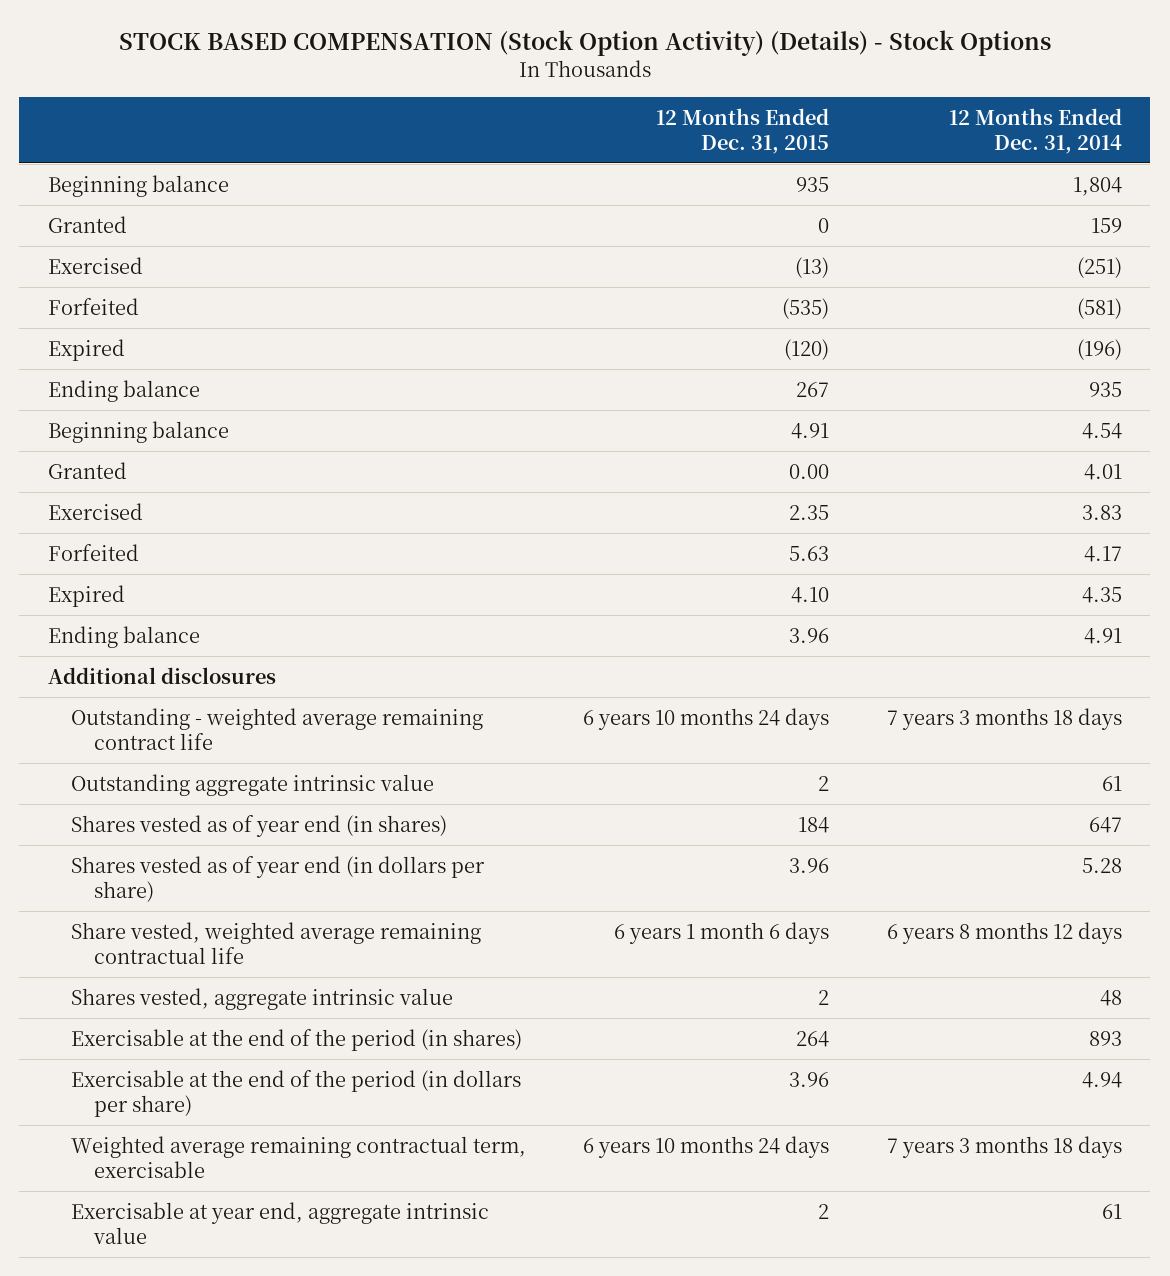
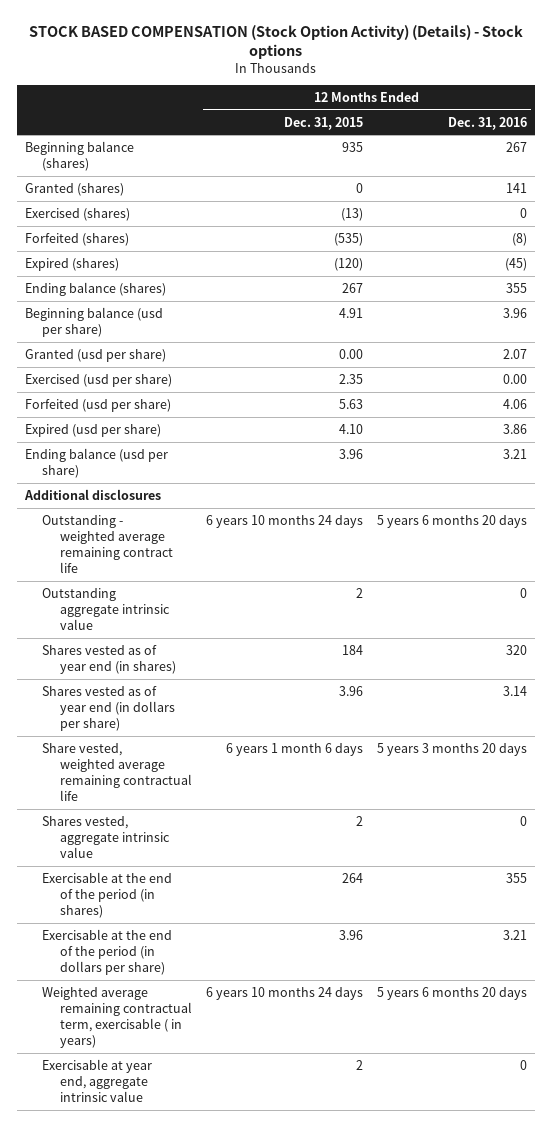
[118,30,1051,57] STOCK BASED COMPENSATION (Stock Option Activity) (Details) - Stock Options -> [28,24,523,59] STOCK BASED COMPENSATION (Stock Option Activity) (Details) - Stock options
[948,107,1122,154] 12 Months Ended Dec. 31, 2014 -> none
none -> [448,116,528,130] Dec. 31, 2016
[48,174,230,197] Beginning balance -> [24,140,134,171] Beginning balance (shares)
[48,215,128,233] Granted -> [24,182,124,196] Granted (shares)
[48,256,144,274] Exercised -> [24,207,130,221] Exercised (shares)
[48,297,140,315] Forfeited -> [24,232,129,246] Forfeited (shares)
[48,338,126,361] Expired -> [24,257,119,271] Expired (shares)
[48,379,201,402] Ending balance -> [24,281,166,296] Ending balance (shares)
[48,420,230,443] Beginning balance -> [24,306,163,337] Beginning balance (usd per share)
[48,461,128,479] Granted -> [24,348,166,362] Granted (usd per share)
[48,502,144,520] Exercised -> [24,373,172,387] Exercised (usd per share)
[48,543,140,561] Forfeited -> [24,398,171,412] Forfeited (usd per share)
[48,584,126,607] Expired -> [24,423,161,437] Expired (usd per share)
[48,625,201,648] Ending balance -> [24,447,168,478] Ending balance (usd per share)
[70,1135,526,1178] Weighted average remaining contractual term, exercisable -> [42,986,192,1049] Weighted average remaining contractual term, exercisable ( in years)

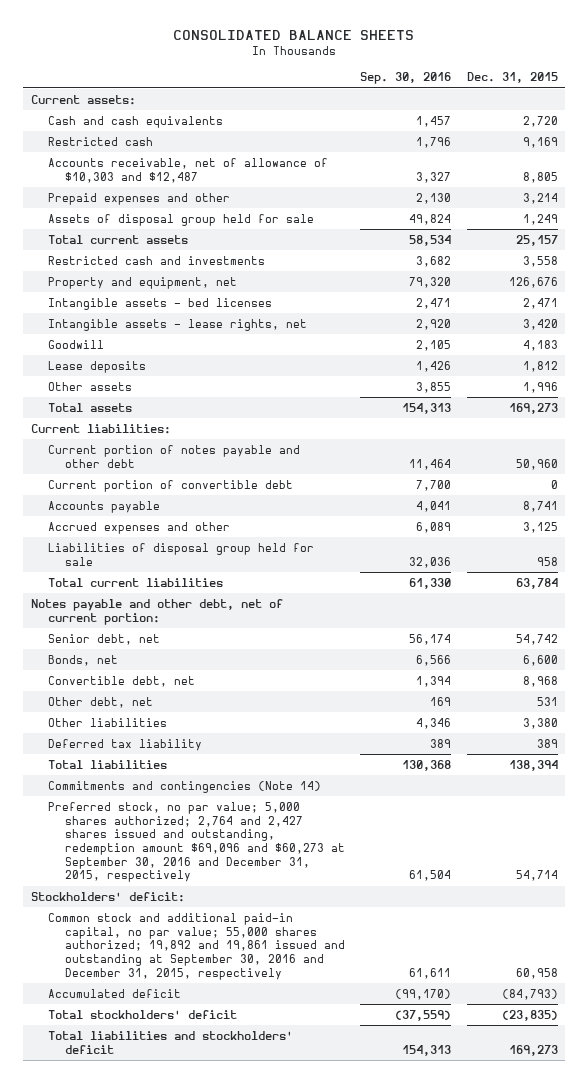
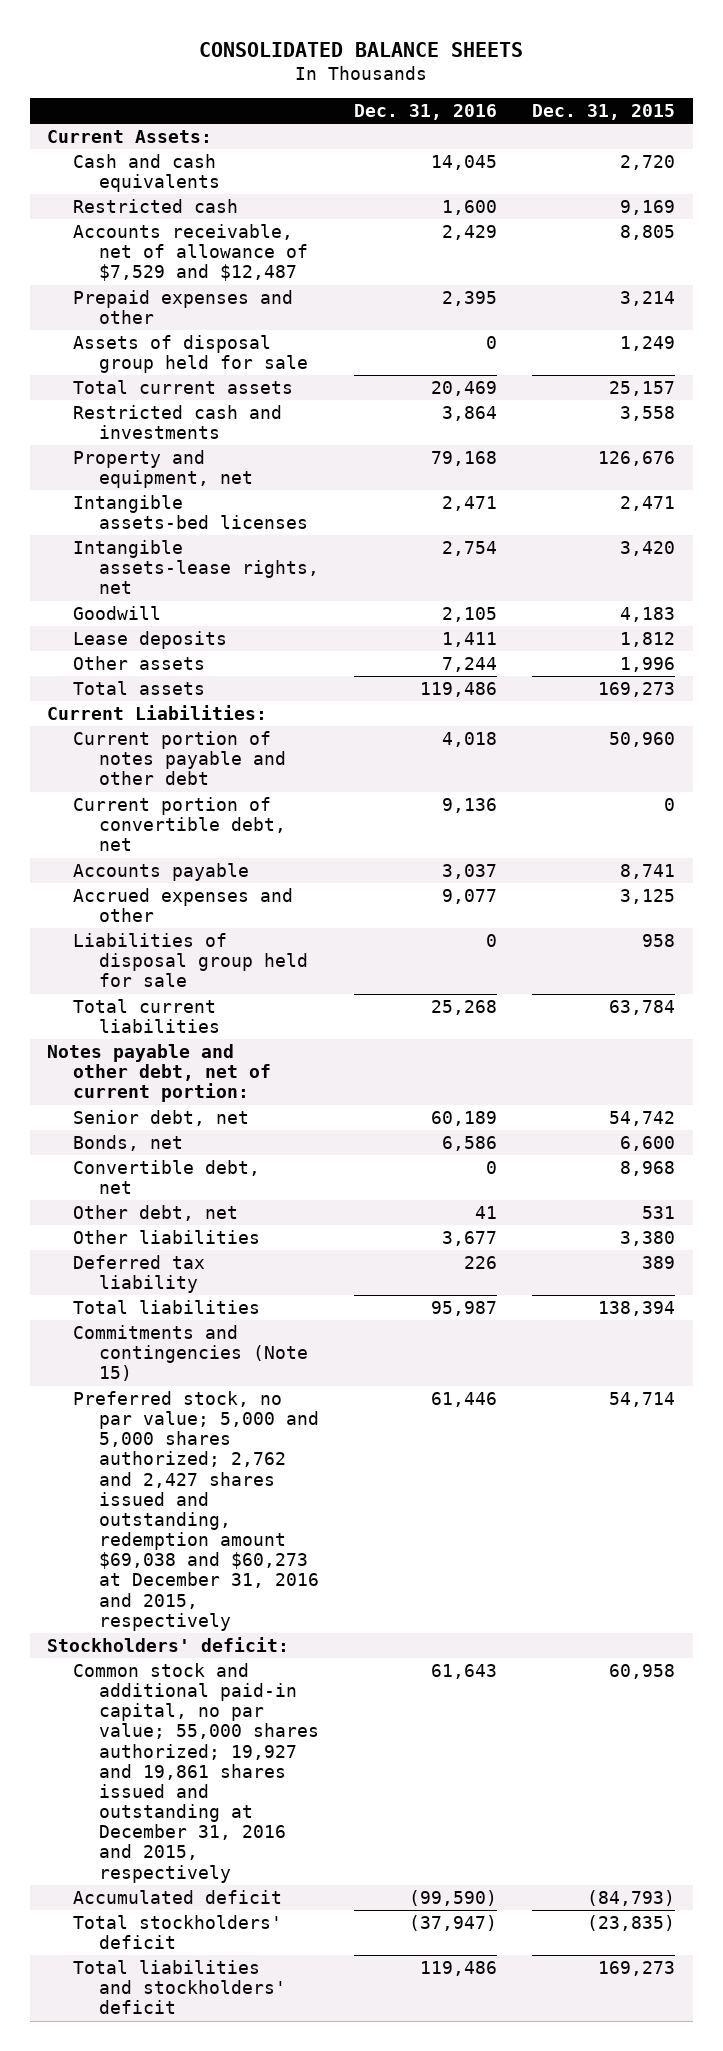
[360,72,452,85] Sep. 30, 2016 -> none
none -> [354,103,498,120] Dec. 31, 2016
[30,94,136,105] Current assets: -> [47,130,213,144] Current Assets:
[47,157,328,183] Accounts receivable, net of allowance of $10,303 and $12,487 -> [73,224,309,282] Accounts receivable, net of allowance of $7,529 and $12,487
[47,297,272,310] Intangible assets - bed licenses -> [73,495,309,530] Intangible assets-bed licenses
[47,318,307,331] Intangible assets - lease rights, net -> [73,540,320,595] Intangible assets-lease rights, net
[30,423,171,434] Current liabilities: -> [47,705,268,721] Current Liabilities:
[47,479,293,492] Current portion of convertible debt -> [73,797,287,852] Current portion of convertible debt, net
[47,780,321,793] Commitments and contingencies (Note 14) -> [73,1325,309,1382] Commitments and contingencies (Note 15)
[47,801,345,883] Preferred stock, no par value; 5,000 shares authorized; 2,764 and 2,427 shares issued and outstanding, redemption amount $69,096 and $60,273 at September 30, 2016 and December 31, 2015, respectively -> [73,1391,320,1631] Preferred stock, no par value; 5,000 and 5,000 shares authorized; 2,762 and 2,427 shares issued and outstanding, redemption amount $69,038 and $60,273 at December 31, 2016 and 2015, respectively
[47,912,345,980] Common stock and additional paid-in capital, no par value; 55,000 shares authorized; 19,892 and 19,861 issued and outstanding at September 30, 2016 and December 31, 2015, respectively -> [73,1663,320,1883] Common stock and additional paid-in capital, no par value; 55,000 shares authorized; 19,927 and 19,861 shares issued and outstanding at December 31, 2016 and 2015, respectively

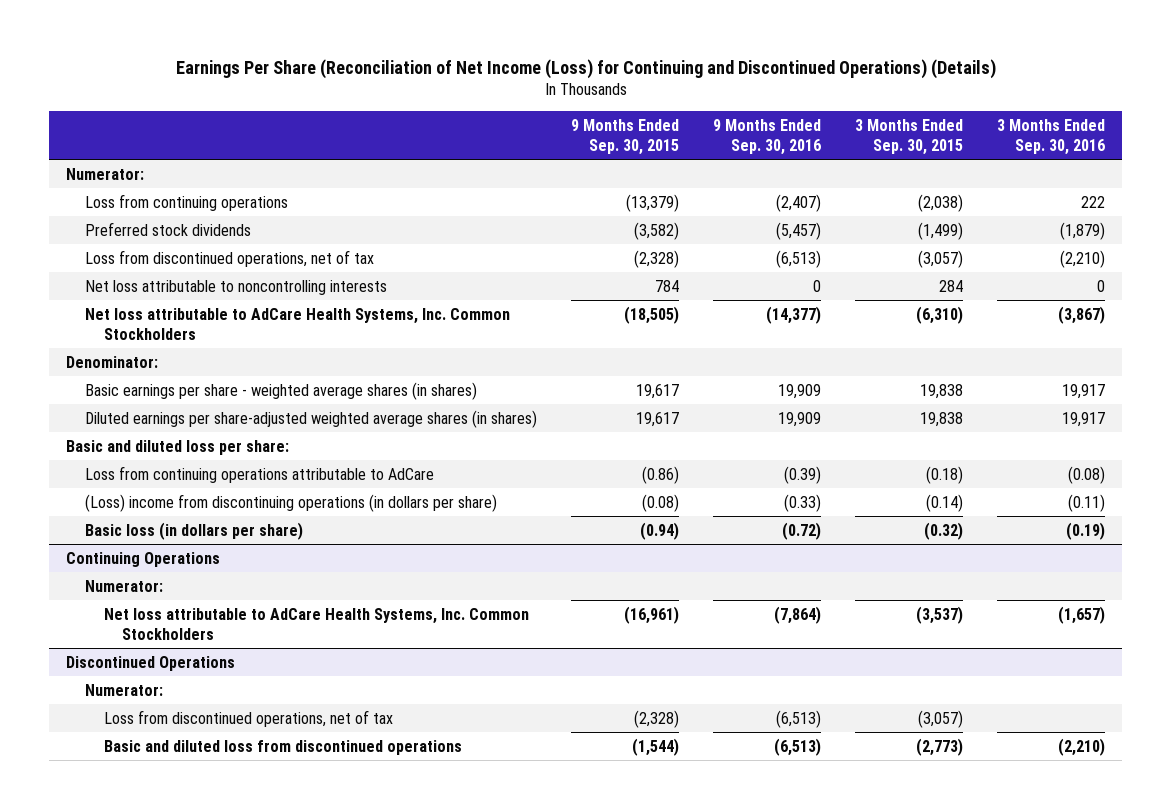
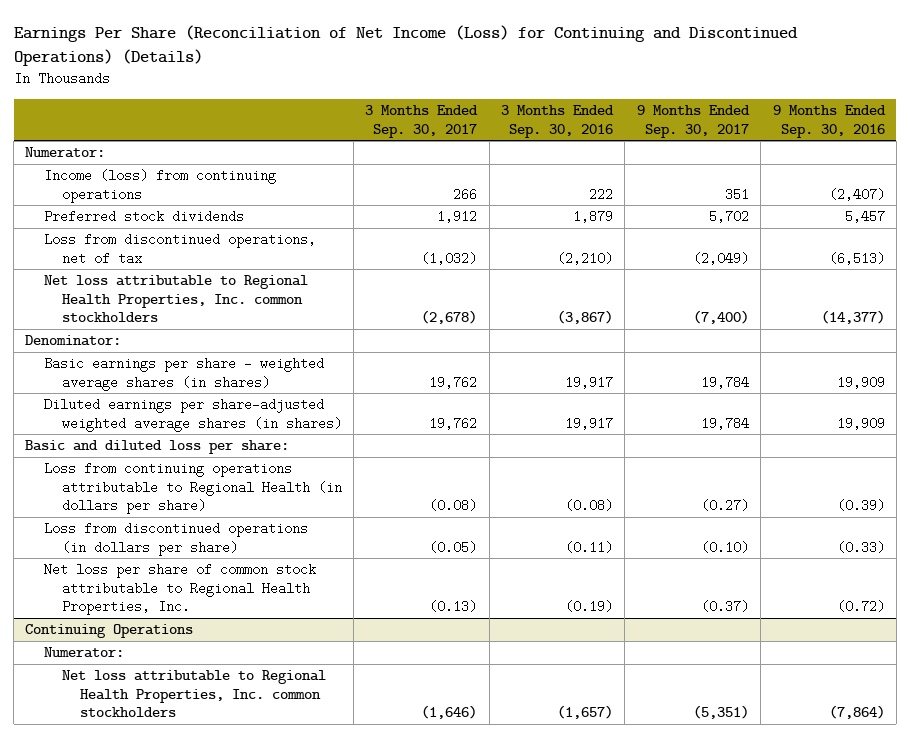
[571,118,680,155] 9 Months Ended Sep. 30, 2015 -> none
[855,118,964,155] 3 Months Ended Sep. 30, 2015 -> none
none -> [365,105,479,138] 3 Months Ended Sep. 30, 2017
none -> [636,105,750,138] 9 Months Ended Sep. 30, 2017
[84,193,288,211] Loss from continuing operations -> [43,169,276,203] Income (loss) from continuing operations
[776,221,822,240] (5,457) -> [844,210,885,224] 5,457
[1060,221,1106,240] (1,879) -> [573,210,614,224] 1,879
[84,279,387,295] Net loss attributable to noncontrolling interests -> none
[84,307,510,340] Net loss attributable to AdCare Health Systems, Inc. Common Stockholders -> [43,275,308,322] Net loss attributable to Regional Health Properties, Inc. common stockholders
[84,465,434,483] Loss from continuing operations attributable to AdCare -> [43,462,342,514] Loss from continuing operations attributable to Regional Health (in dollars per share)
[84,493,497,512] (Loss) income from discontinuing operations (in dollars per share) -> [43,522,308,556] Loss from discontinued operations (in dollars per share)
[84,521,303,540] Basic loss (in dollars per share) -> [43,563,316,615] Net loss per share of common stock attributable to Regional Health Properties, Inc.
[66,655,236,671] Discontinued Operations -> none
[84,683,163,696] Numerator: -> none
[103,709,393,727] Loss from discontinued operations, net of tax -> none
[103,739,462,755] Basic and diluted loss from discontinued operations -> none
[103,607,529,640] Net loss attributable to AdCare Health Systems, Inc. Common Stockholders -> [61,670,326,717] Net loss attributable to Regional Health Properties, Inc. common stockholders

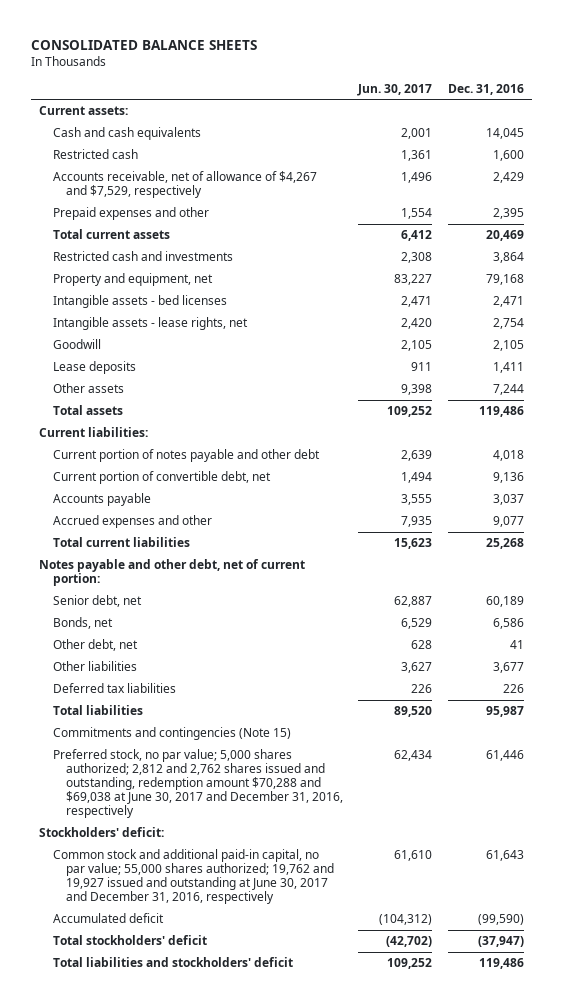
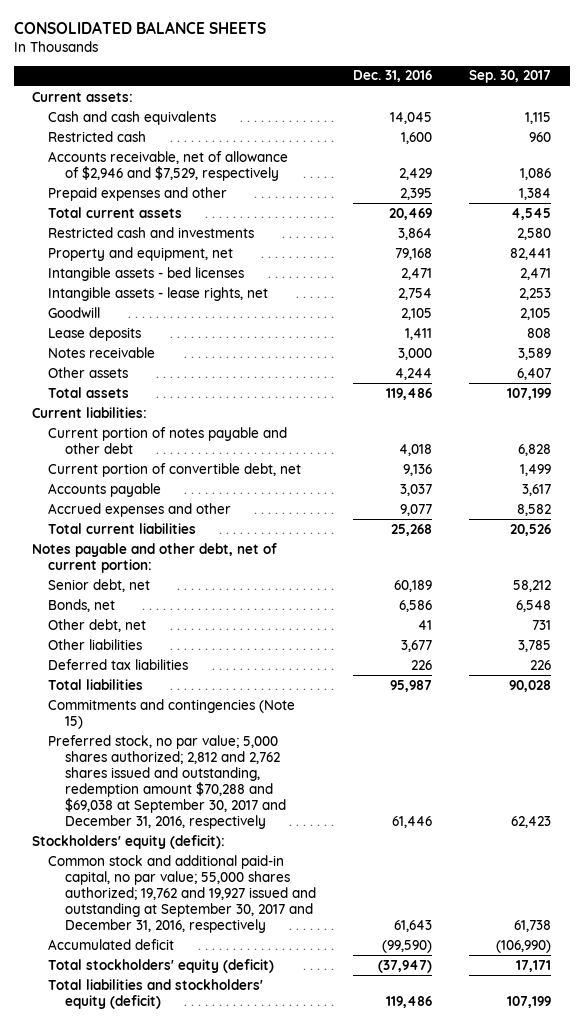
[357,83,433,96] Jun. 30, 2017 -> none
none -> [469,70,552,84] Sep. 30, 2017
[52,171,317,199] Accounts receivable, net of allowance of $4,267 and $7,529, respectively -> [48,150,289,181] Accounts receivable, net of allowance of $2,946 and $7,529, respectively
none -> [48,346,156,358] Notes receivable
[492,384,524,396] 7,244 -> [395,367,433,380] 4,244
[52,749,343,819] Preferred stock, no par value; 5,000 shares authorized; 2,812 and 2,762 shares issued and outstanding, redemption amount $70,288 and $69,038 at June 30, 2017 and December 31, 2016, respectively -> [48,734,286,829] Preferred stock, no par value; 5,000 shares authorized; 2,812 and 2,762 shares issued and outstanding, redemption amount $70,288 and $69,038 at September 30, 2017 and December 31, 2016, respectively
[39,827,165,838] Stockholders' deficit: -> [32,834,226,849] Stockholders' equity (deficit):
[52,849,334,905] Common stock and additional paid-in capital, no par value; 55,000 shares authorized; 19,762 and 19,927 issued and outstanding at June 30, 2017 and December 31, 2016, respectively -> [48,854,316,933] Common stock and additional paid-in capital, no par value; 55,000 shares authorized; 19,762 and 19,927 issued and outstanding at September 30, 2017 and December 31, 2016, respectively
[52,935,207,946] Total stockholders' deficit -> [48,958,275,973] Total stockholders' equity (deficit)
[52,957,293,968] Total liabilities and stockholders' deficit -> [48,978,264,1009] Total liabilities and stockholders' equity (deficit)

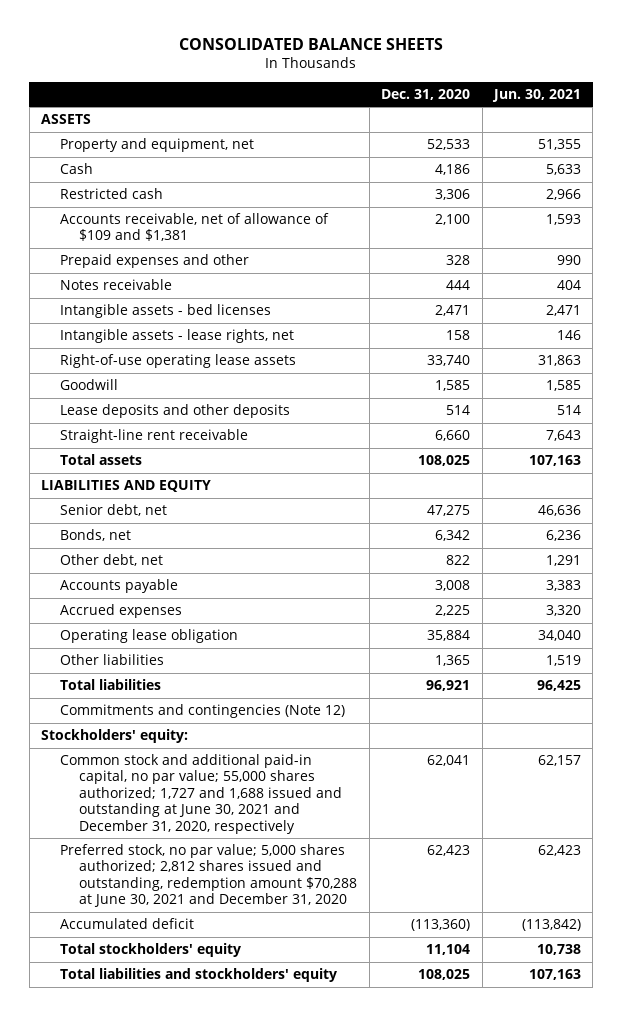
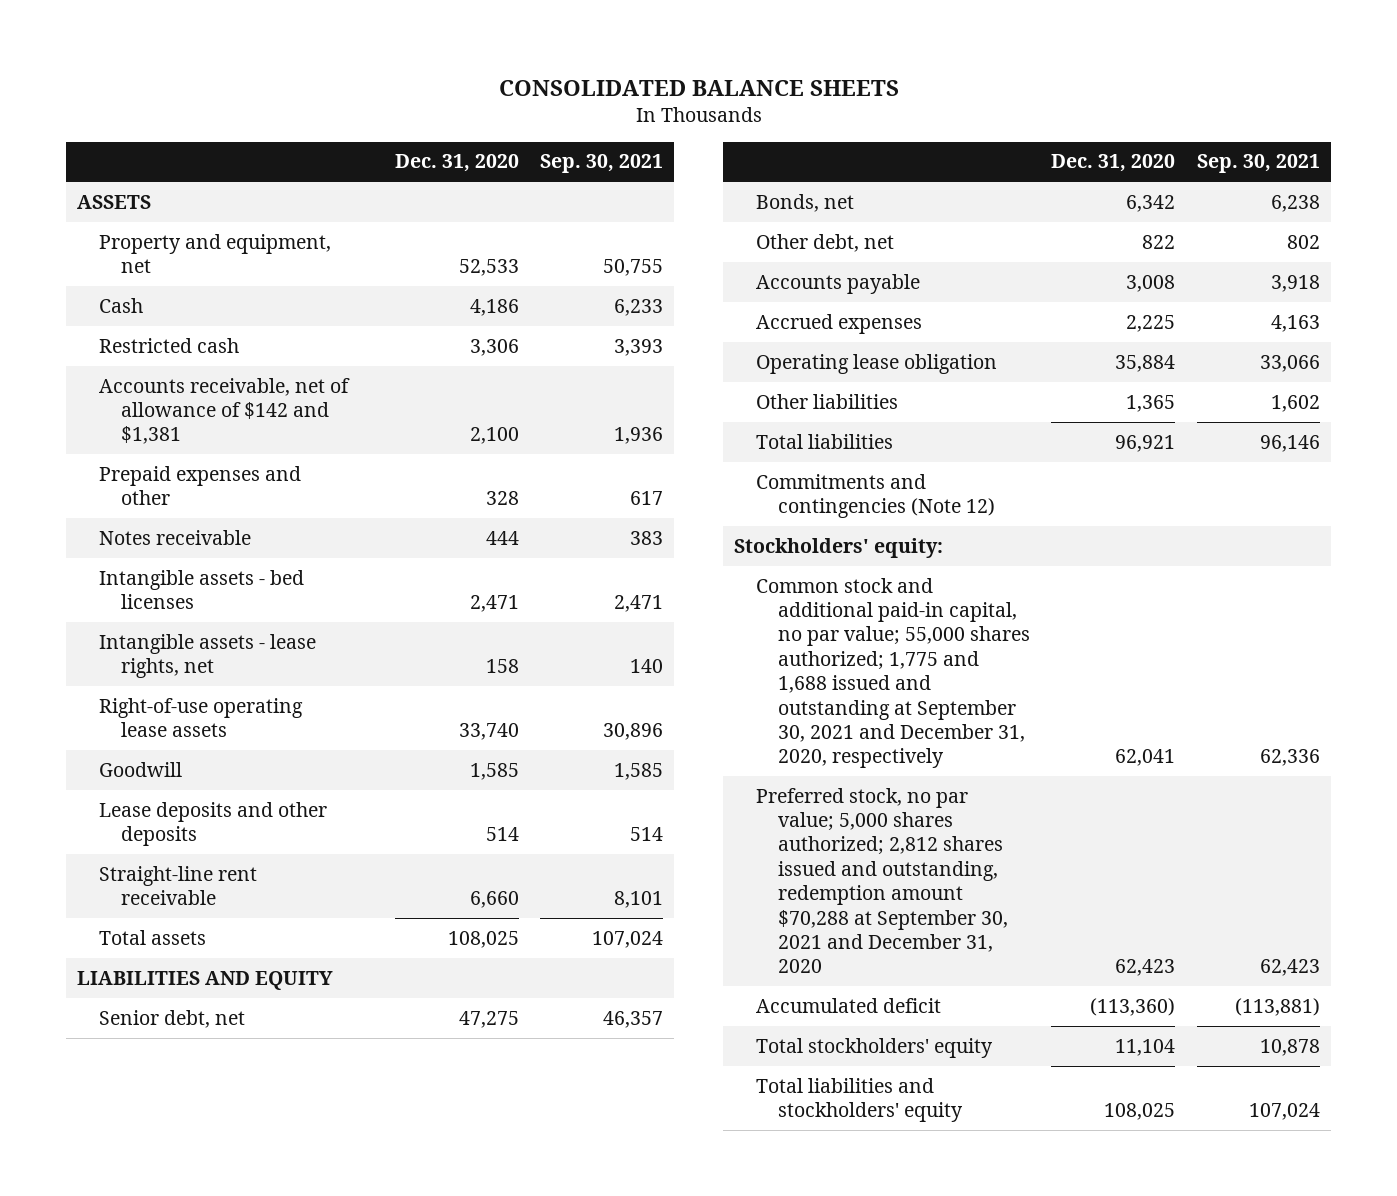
[492,88,582,102] Jun. 30, 2021 -> none
none -> [540,154,664,174] Sep. 30, 2021
[60,213,330,242] Accounts receivable, net of allowance of $109 and $1,381 -> [98,377,350,445] Accounts receivable, net of allowance of $142 and $1,381
[60,754,343,834] Common stock and additional paid-in capital, no par value; 55,000 shares authorized; 1,727 and 1,688 issued and outstanding at June 30, 2021 and December 31, 2020, respectively -> [755,577,1030,769] Common stock and additional paid-in capital, no par value; 55,000 shares authorized; 1,775 and 1,688 issued and outstanding at September 30, 2021 and December 31, 2020, respectively
[60,844,358,908] Preferred stock, no par value; 5,000 shares authorized; 2,812 shares issued and outstanding, redemption amount $70,288 at June 30, 2021 and December 31, 2020 -> [755,787,1008,974] Preferred stock, no par value; 5,000 shares authorized; 2,812 shares issued and outstanding, redemption amount $70,288 at September 30, 2021 and December 31, 2020

